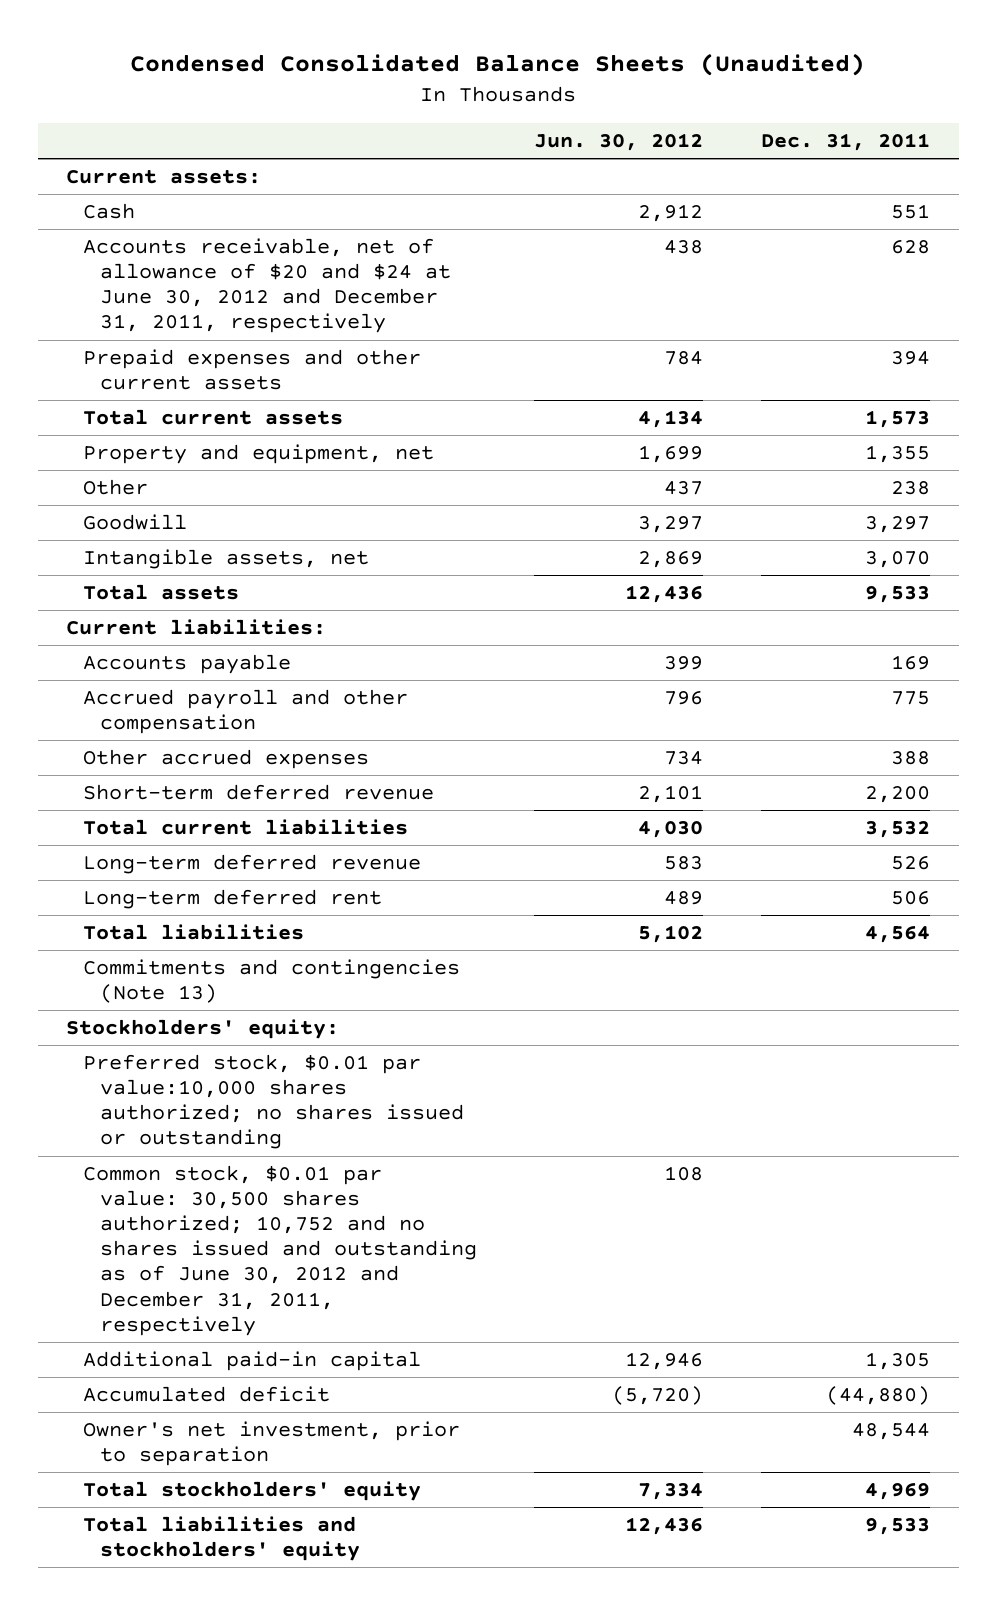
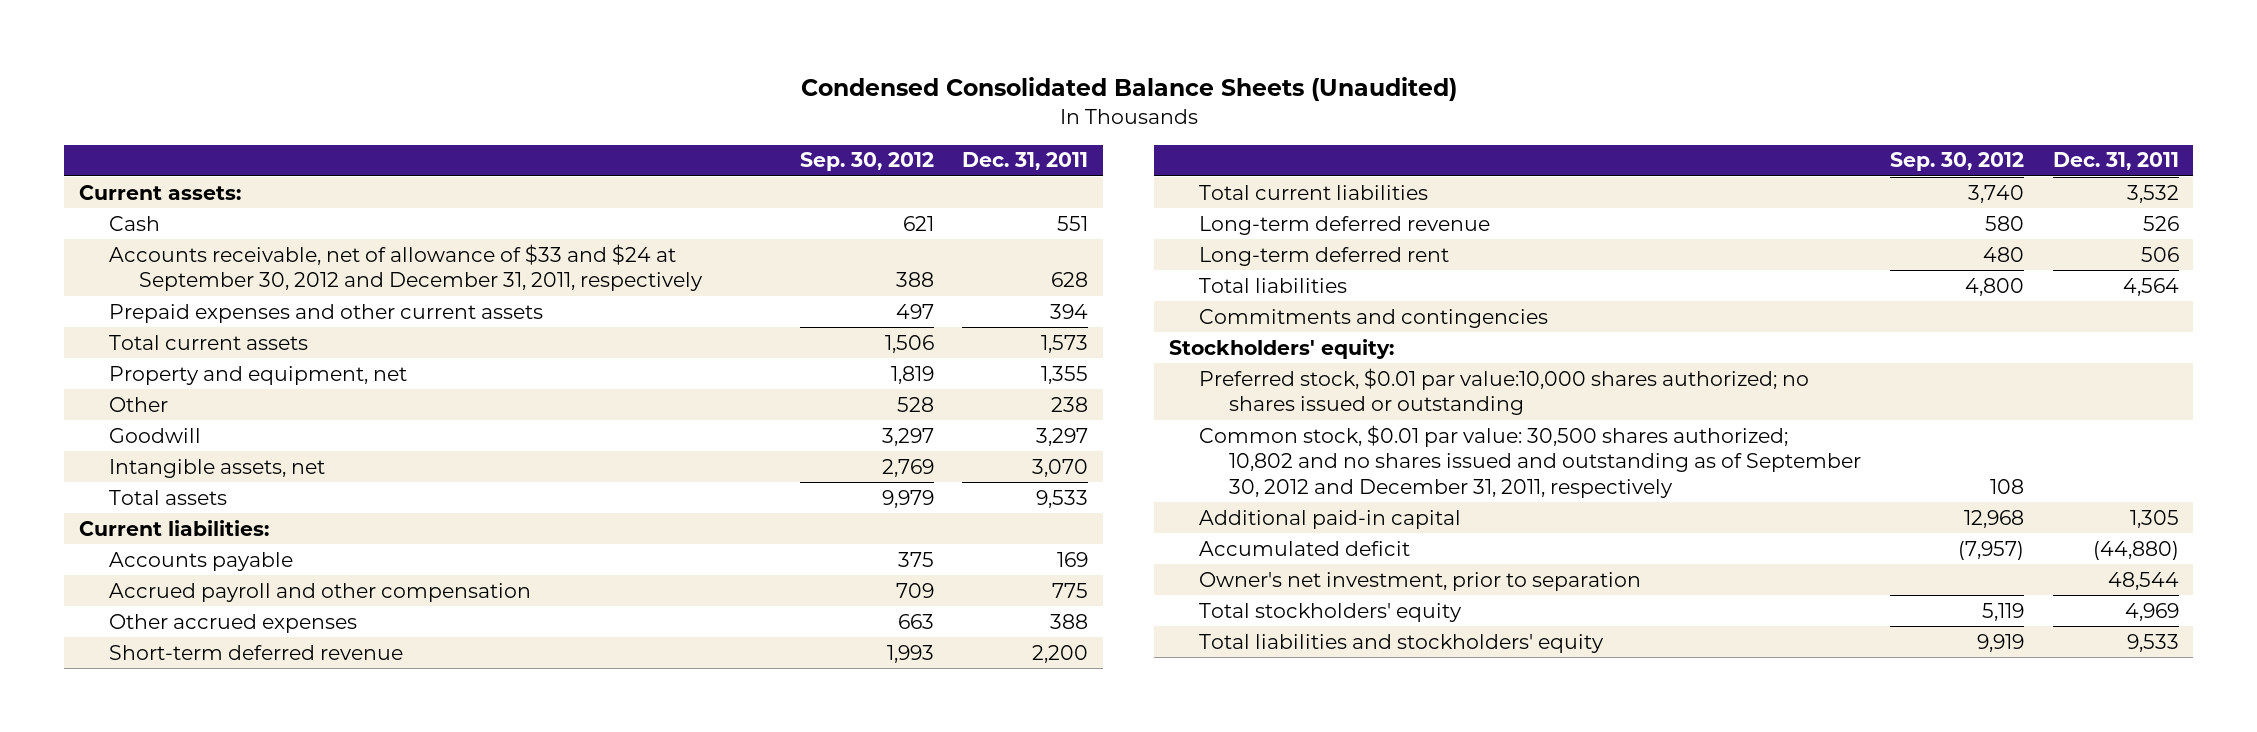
[534,132,704,151] Jun. 30, 2012 -> none
none -> [799,152,934,172] Sep. 30, 2012
[82,238,451,334] Accounts receivable, net of allowance of $20 and $24 at June 30, 2012 and December 31, 2011, respectively -> [108,243,703,292] Accounts receivable, net of allowance of $33 and $24 at September 30, 2012 and December 31, 2011, respectively
[82,959,460,1004] Commitments and contingencies (Note 13) -> [1199,308,1549,328] Commitments and contingencies
[82,1165,477,1336] Common stock, $0.01 par value: 30,500 shares authorized; 10,752 and no shares issued and outstanding as of June 30, 2012 and December 31, 2011, respectively -> [1199,424,1862,499] Common stock, $0.01 par value: 30,500 shares authorized; 10,802 and no shares issued and outstanding as of September 30, 2012 and December 31, 2011, respectively

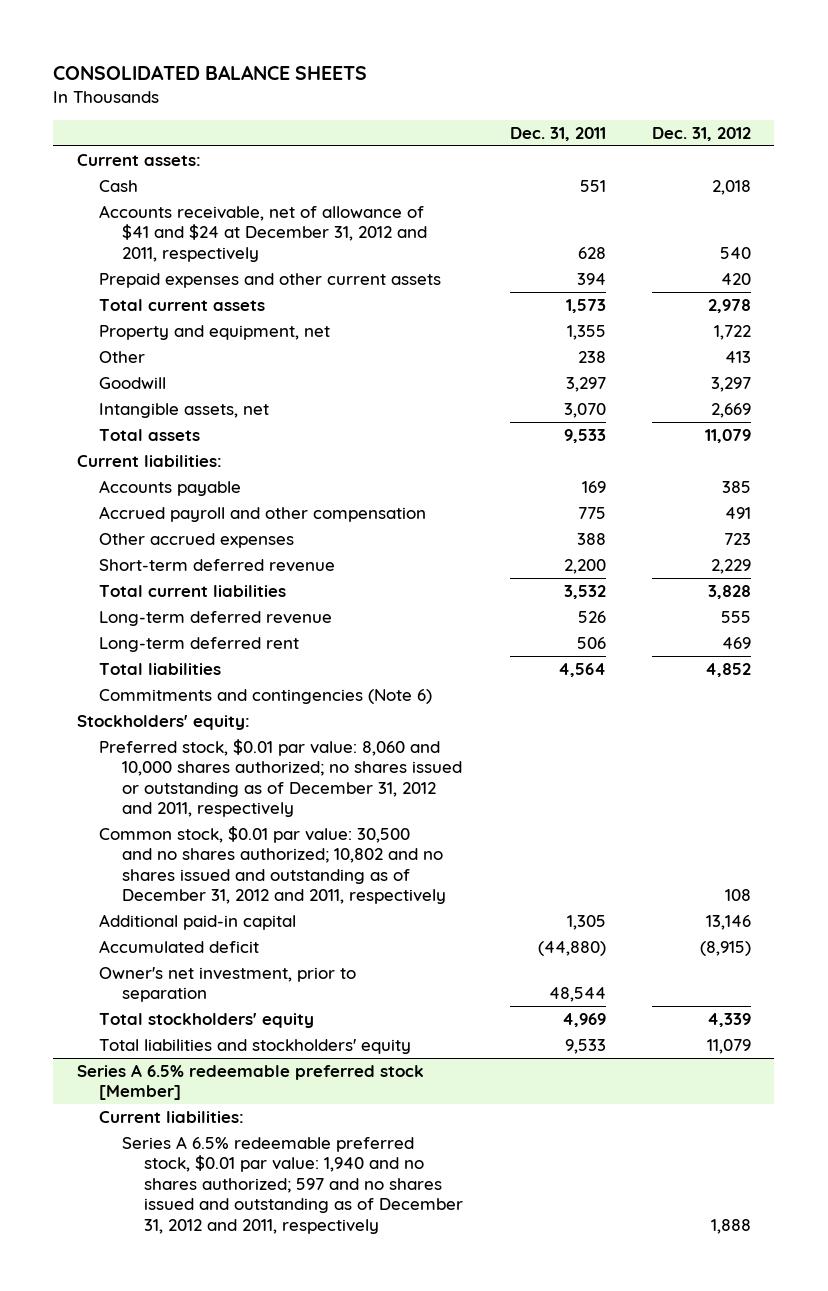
[800,77,1457,102] Condensed Consolidated Balance Sheets (Unaudited) -> [53,64,368,80] CONSOLIDATED BALANCE SHEETS
[799,152,934,172] Sep. 30, 2012 -> none
none -> [652,127,752,142] Dec. 31, 2012
[108,243,703,292] Accounts receivable, net of allowance of $33 and $24 at September 30, 2012 and December 31, 2011, respectively -> [99,204,427,262] Accounts receivable, net of allowance of $41 and $24 at December 31, 2012 and 2011, respectively
[1199,308,1549,328] Commitments and contingencies -> [99,688,433,704] Commitments and contingencies (Note 6)
[1199,367,1810,416] Preferred stock, $0.01 par value:10,000 shares authorized; no shares issued or outstanding -> [99,738,462,818] Preferred stock, $0.01 par value: 8,060 and 10,000 shares authorized; no shares issued or outstanding as of December 31, 2012 and 2011, respectively
[1199,424,1862,499] Common stock, $0.01 par value: 30,500 shares authorized; 10,802 and no shares issued and outstanding as of September 30, 2012 and December 31, 2011, respectively -> [99,825,446,905] Common stock, $0.01 par value: 30,500 and no shares authorized; 10,802 and no shares issued and outstanding as of December 31, 2012 and 2011, respectively
none -> [76,1063,424,1101] Series A 6.5% redeemable preferred stock [Member]
none -> [99,1110,245,1123] Current liabilities:
none -> [121,1135,464,1234] Series A 6.5% redeemable preferred stock, $0.01 par value: 1,940 and no shares authorized; 597 and no shares issued and outstanding as of December 31, 2012 and 2011, respectively

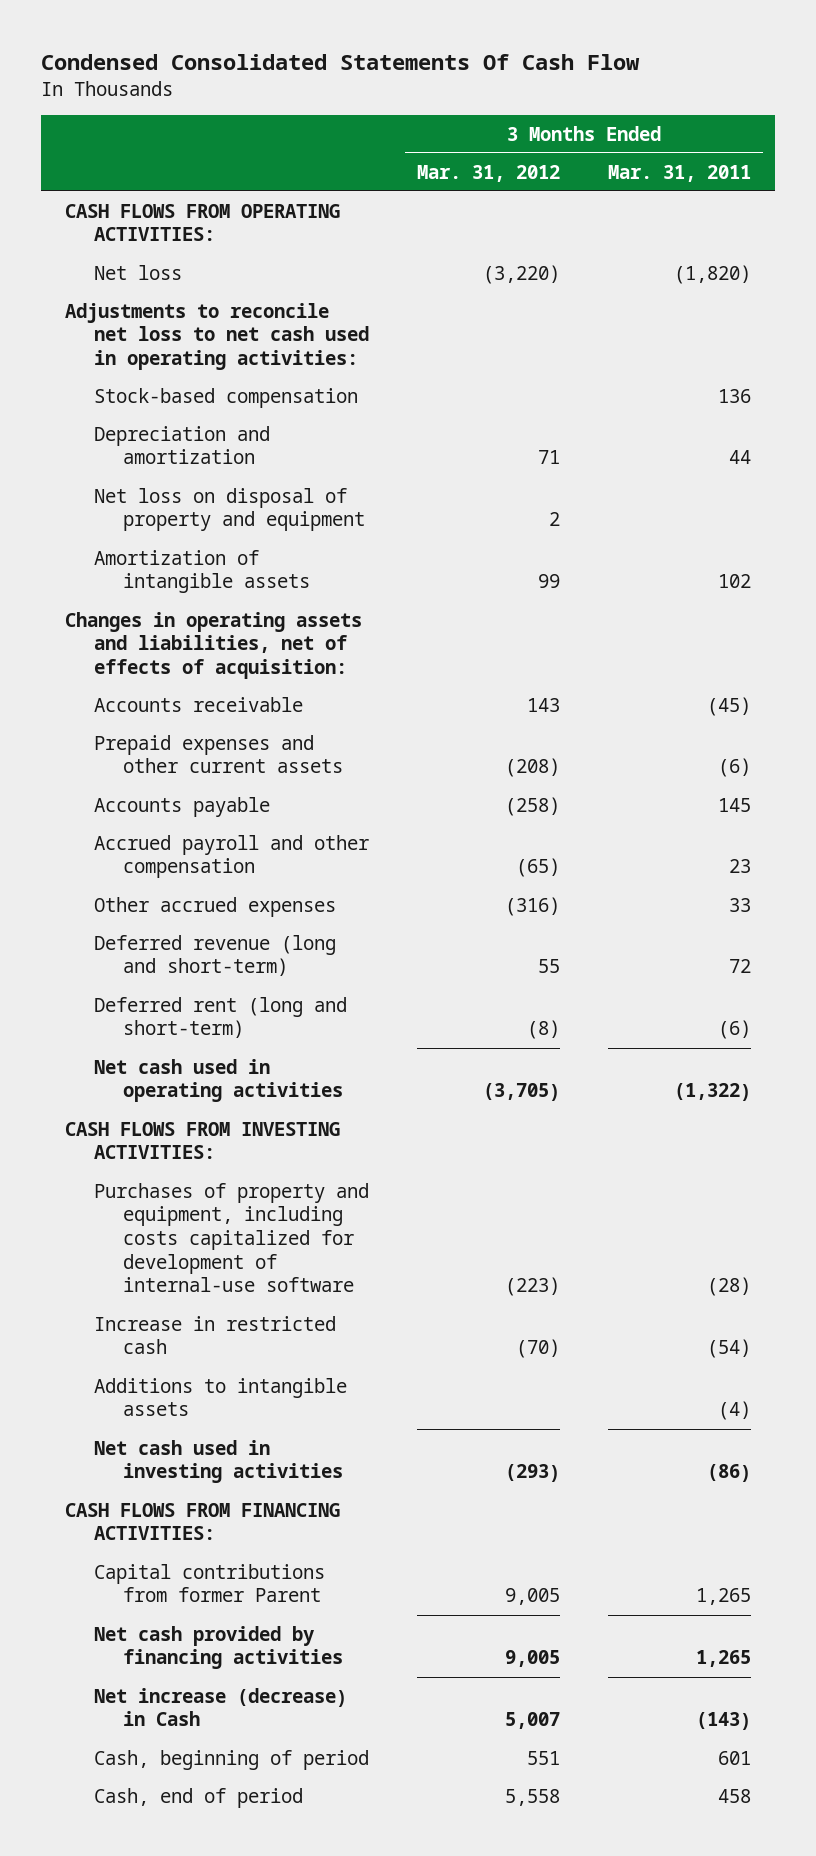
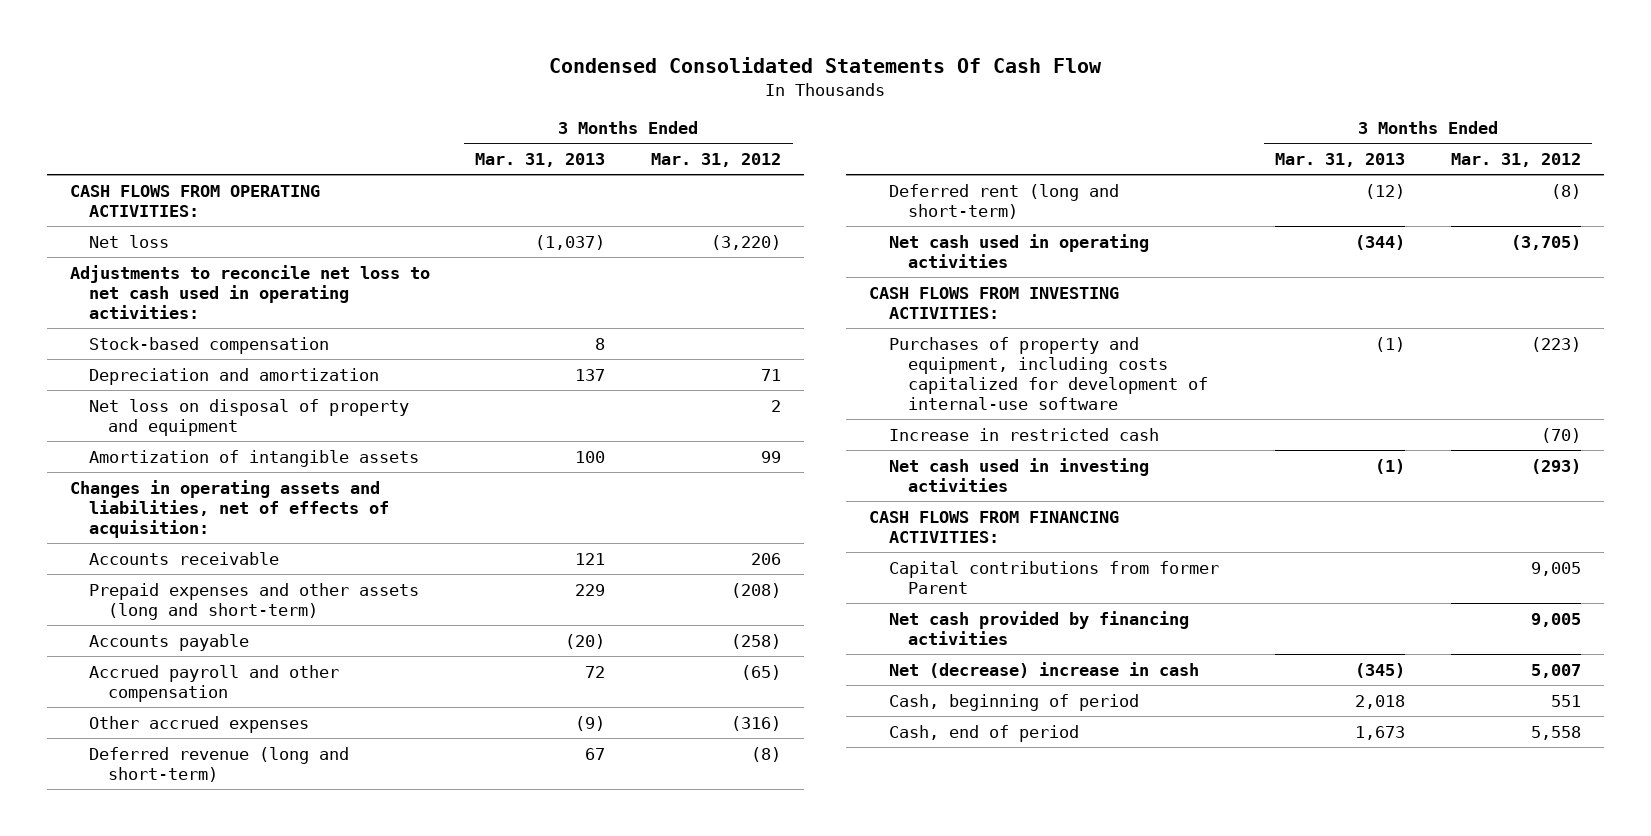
[608,164,752,182] Mar. 31, 2011 -> none
none -> [475,153,606,168] Mar. 31, 2013
[526,697,560,712] 143 -> [751,552,782,565] 206
[93,734,343,774] Prepaid expenses and other current assets -> [88,582,419,620] Prepaid expenses and other assets (long and short-term)
[537,959,560,974] 55 -> [751,746,782,762] (8)
[93,1377,347,1417] Additions to intangible assets -> none
[93,1687,347,1727] Net increase (decrease) in Cash -> [888,661,1199,678] Net (decrease) increase in cash

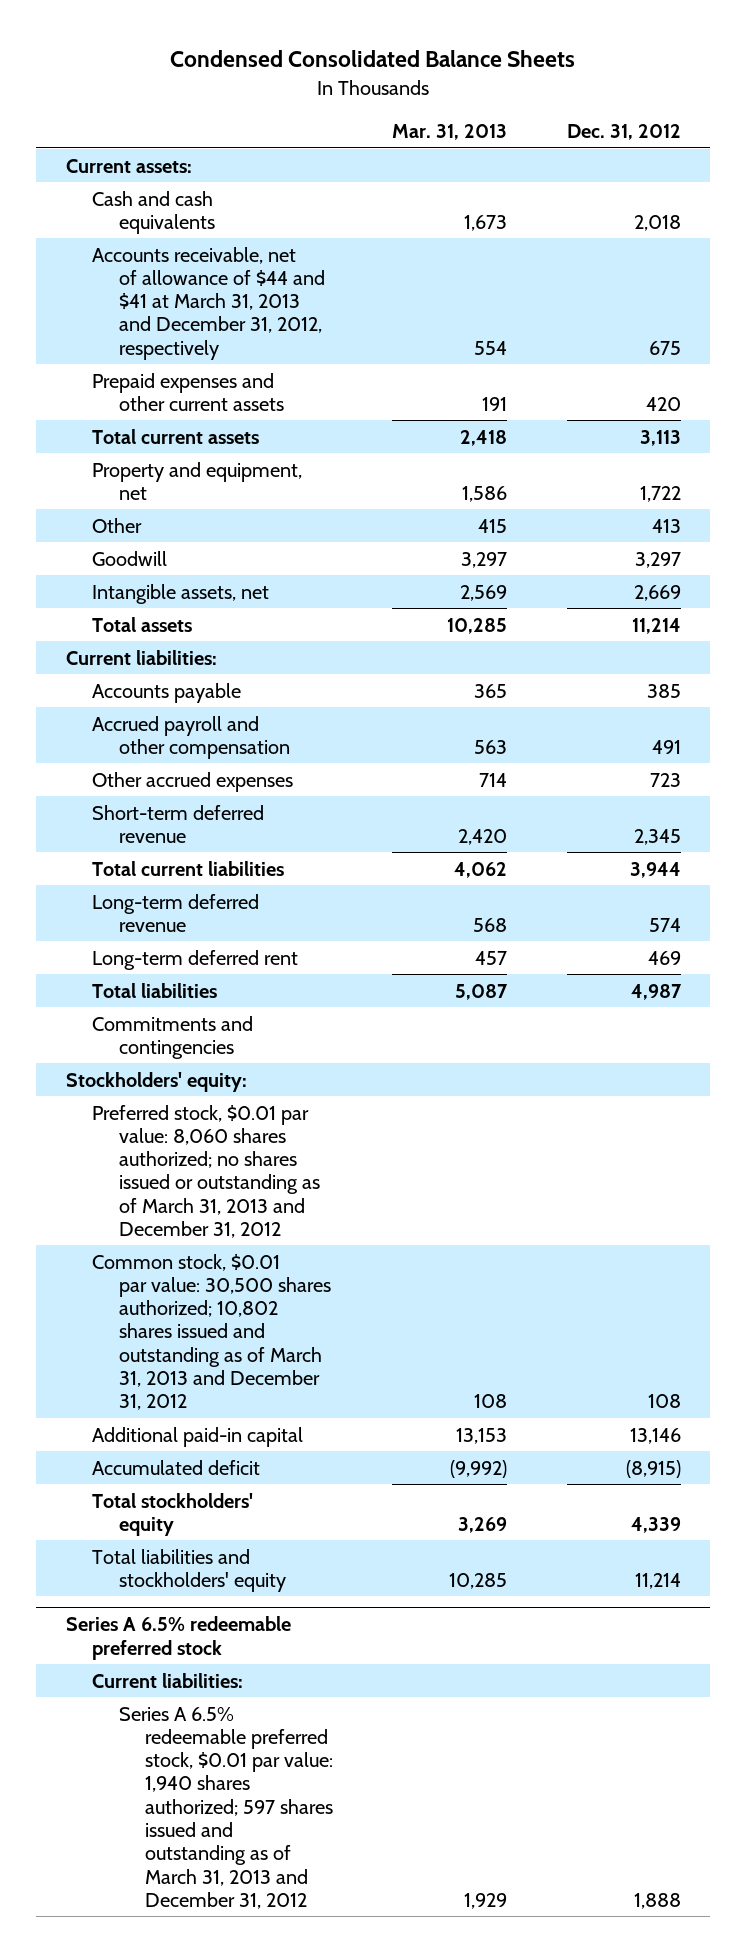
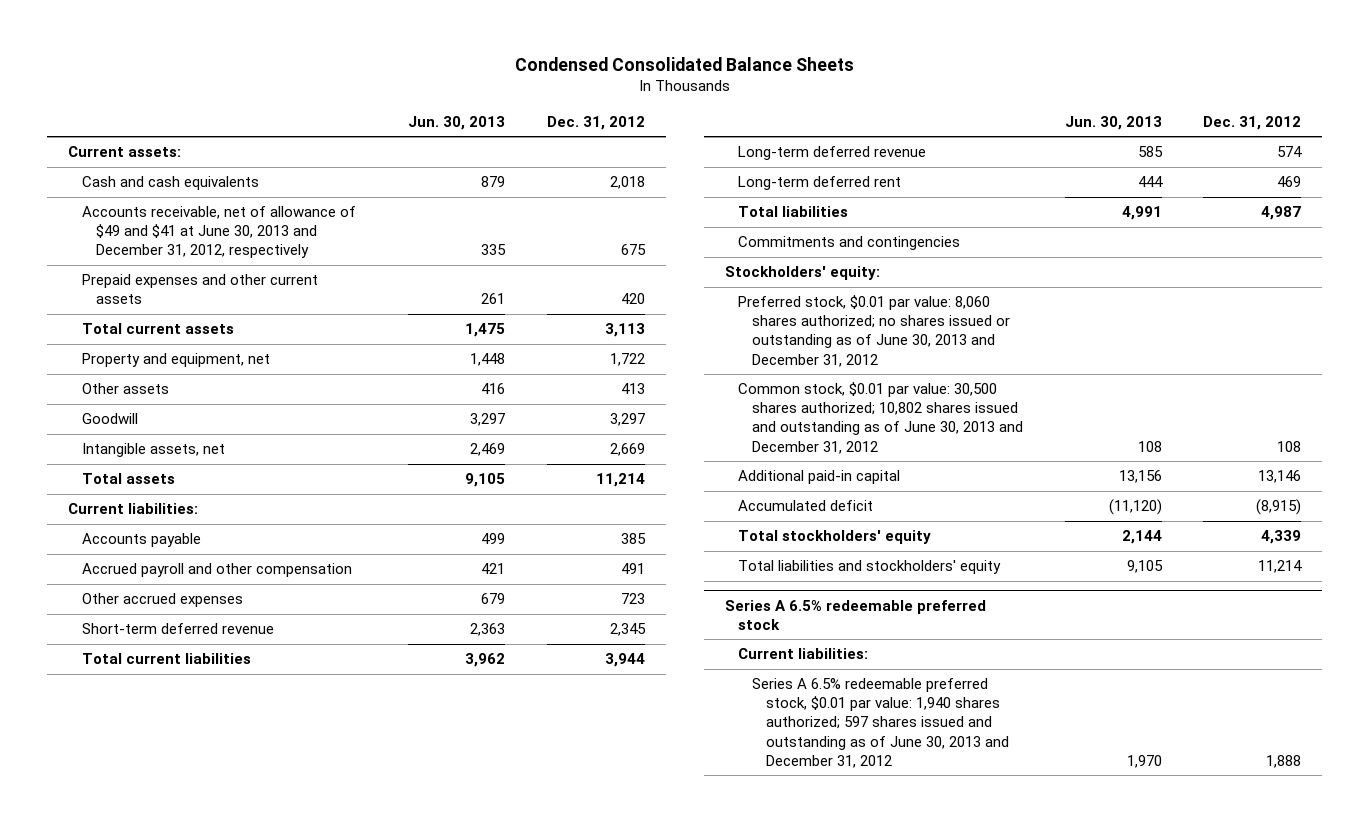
[392,124,508,141] Mar. 31, 2013 -> none
none -> [408,115,506,130] Jun. 30, 2013
[92,246,325,360] Accounts receivable, net of allowance of $44 and $41 at March 31, 2013 and December 31, 2012, respectively -> [81,206,356,259] Accounts receivable, net of allowance of $49 and $41 at June 30, 2013 and December 31, 2012, respectively
[92,517,143,533] Other -> [81,383,169,395] Other assets
[92,1104,320,1239] Preferred stock, $0.01 par value: 8,060 shares authorized; no shares issued or outstanding as of March 31, 2013 and December 31, 2012 -> [738,295,1011,367] Preferred stock, $0.01 par value: 8,060 shares authorized; no shares issued or outstanding as of June 30, 2013 and December 31, 2012
[92,1253,331,1411] Common stock, $0.01 par value: 30,500 shares authorized; 10,802 shares issued and outstanding as of March 31, 2013 and December 31, 2012 -> [738,382,1024,454] Common stock, $0.01 par value: 30,500 shares authorized; 10,802 shares issued and outstanding as of June 30, 2013 and December 31, 2012
[118,1706,334,1909] Series A 6.5% redeemable preferred stock, $0.01 par value: 1,940 shares authorized; 597 shares issued and outstanding as of March 31, 2013 and December 31, 2012 -> [752,678,1009,768] Series A 6.5% redeemable preferred stock, $0.01 par value: 1,940 shares authorized; 597 shares issued and outstanding as of June 30, 2013 and December 31, 2012

